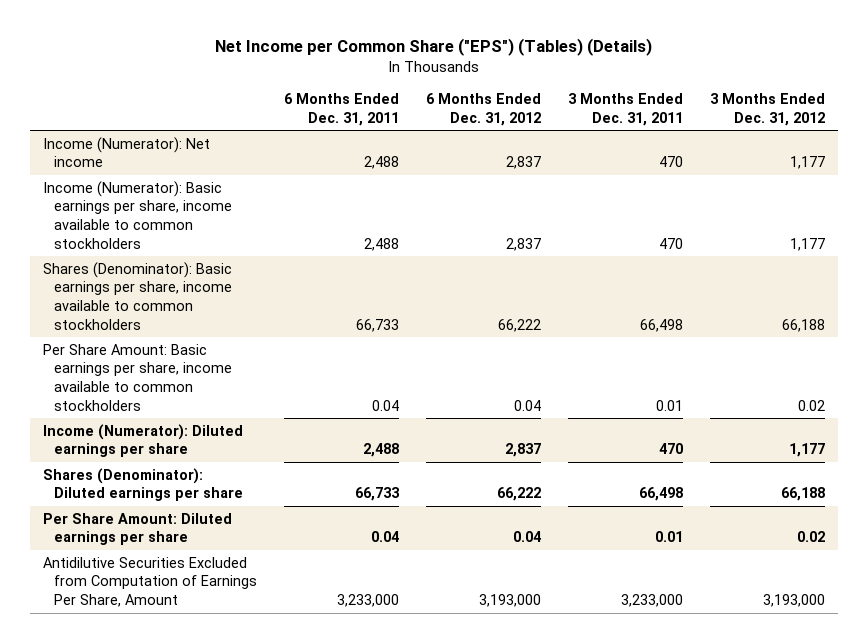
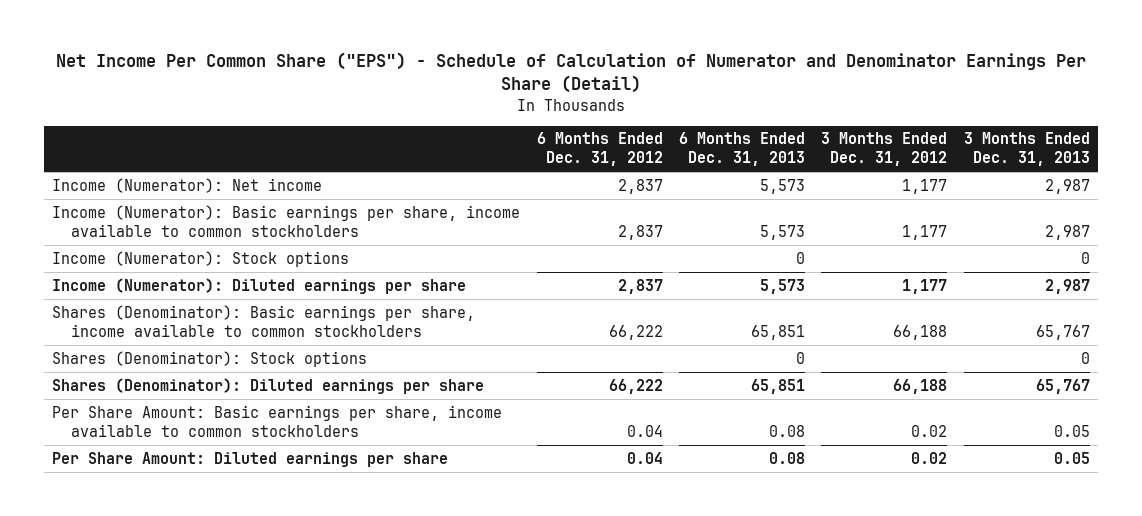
[214,38,652,57] Net Income per Common Share ("EPS") (Tables) (Details) -> [55,52,1086,94] Net Income Per Common Share ("EPS") - Schedule of Calculation of Numerator and Denominator Earnings Per Share (Detail)
[283,93,399,126] 6 Months Ended Dec. 31, 2011 -> none
[567,93,683,126] 3 Months Ended Dec. 31, 2011 -> none
none -> [678,132,805,167] 6 Months Ended Dec. 31, 2013
none -> [963,132,1090,167] 3 Months Ended Dec. 31, 2013
none -> [52,250,350,267] Income (Numerator): Stock options
[43,261,233,330] Shares (Denominator): Basic earnings per share, income available to common stockholders -> [52,304,476,337] Shares (Denominator): Basic earnings per share, income available to common stockholders
none -> [52,350,368,367] Shares (Denominator): Stock options
[43,343,232,411] Per Share Amount: Basic earnings per share, income available to common stockholders -> [52,404,503,437] Per Share Amount: Basic earnings per share, income available to common stockholders
[43,556,257,608] Antidilutive Securities Excluded from Computation of Earnings Per Share, Amount -> none

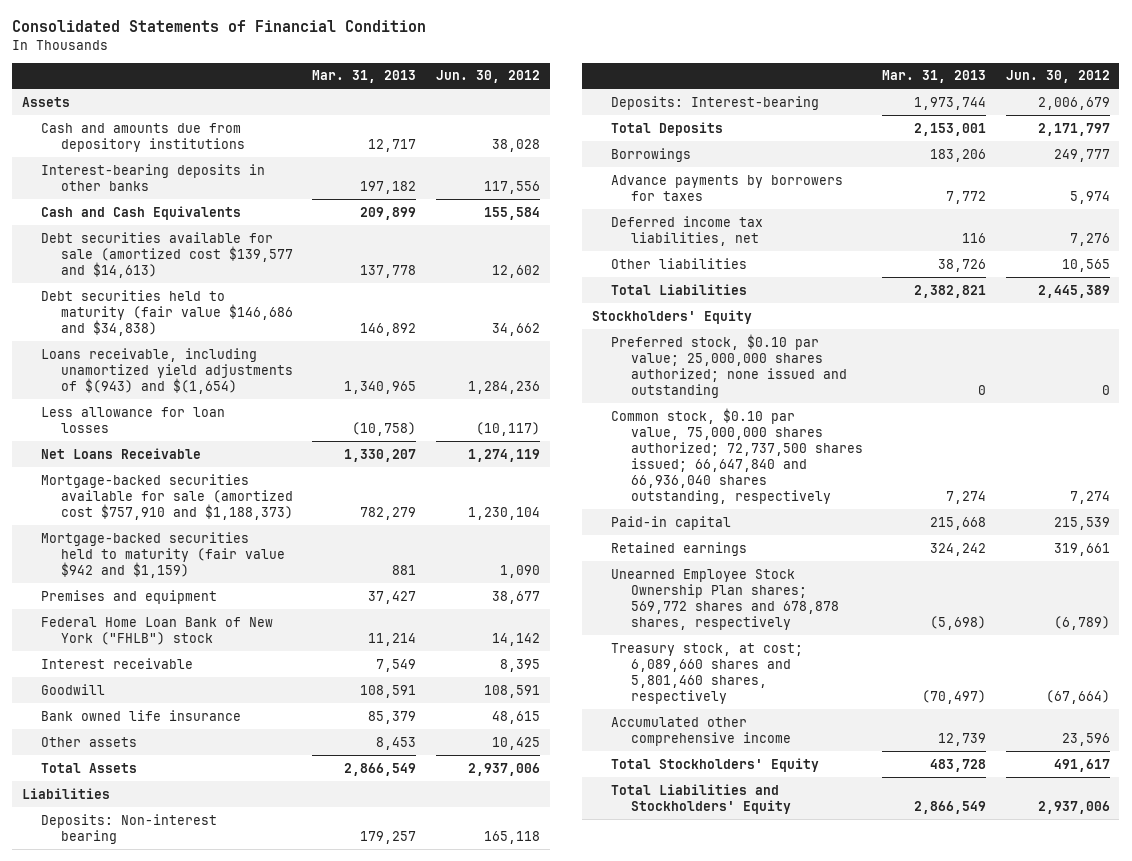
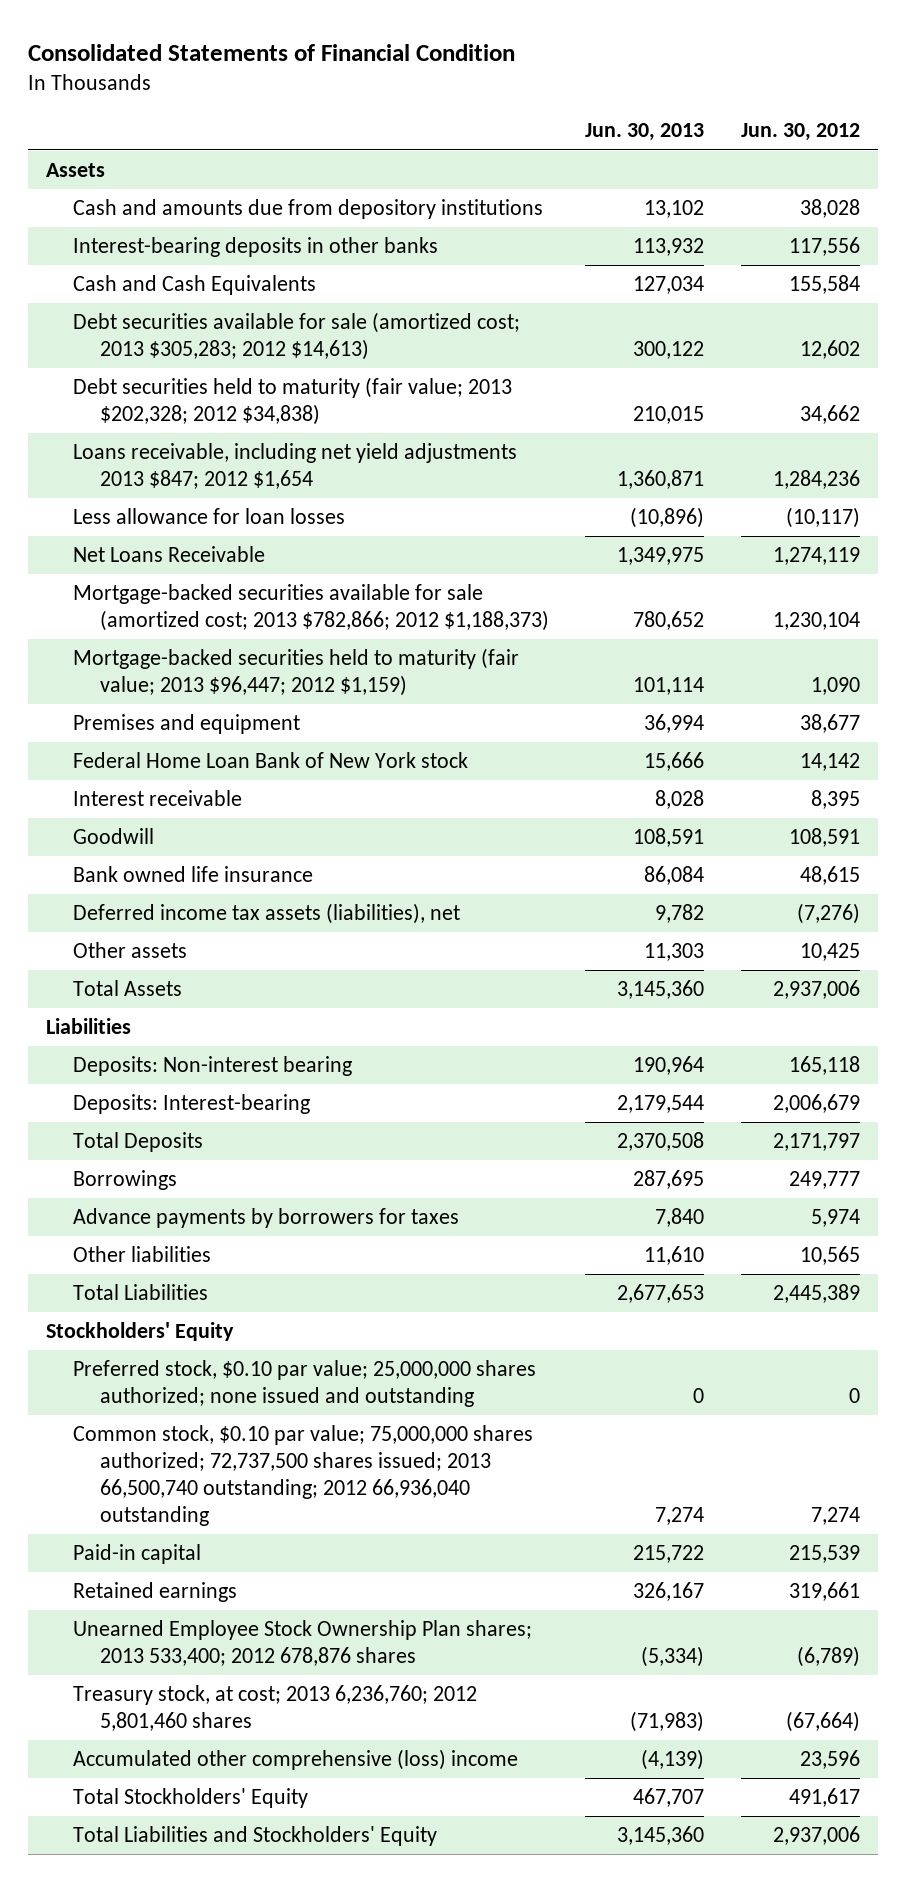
[312,70,417,84] Mar. 31, 2013 -> none
none -> [585,123,705,142] Jun. 30, 2013
[41,231,293,278] Debt securities available for sale (amortized cost $139,577 and $14,613) -> [72,312,520,361] Debt securities available for sale (amortized cost; 2013 $305,283; 2012 $14,613)
[41,289,293,336] Debt securities held to maturity (fair value $146,686 and $34,838) -> [72,377,512,426] Debt securities held to maturity (fair value; 2013 $202,328; 2012 $34,838)
[41,347,293,394] Loans receivable, including unamortized yield adjustments of $(943) and $(1,654) -> [72,443,517,490] Loans receivable, including net yield adjustments 2013 $847; 2012 $1,654
[41,473,293,520] Mortgage-backed securities available for sale (amortized cost $757,910 and $1,188,373) -> [72,584,550,632] Mortgage-backed securities available for sale (amortized cost; 2013 $782,866; 2012 $1,188,373)
[41,531,285,578] Mortgage-backed securities held to maturity (fair value $942 and $1,159) -> [72,648,519,697] Mortgage-backed securities held to maturity (fair value; 2013 $96,447; 2012 $1,159)
[41,616,274,645] Federal Home Loan Bank of New York ("FHLB") stock -> [72,752,468,769] Federal Home Loan Bank of New York stock
none -> [72,903,460,925] Deferred income tax assets (liabilities), net
[611,215,764,246] Deferred income tax liabilities, net -> none
[611,407,863,504] Common stock, $0.10 par value, 75,000,000 shares authorized; 72,737,500 shares issued; 66,647,840 and 66,936,040 shares outstanding, respectively -> [72,1425,533,1527] Common stock, $0.10 par value; 75,000,000 shares authorized; 72,737,500 shares issued; 2013 66,500,740 outstanding; 2012 66,936,040 outstanding
[611,568,839,630] Unearned Employee Stock Ownership Plan shares; 569,772 shares and 678,878 shares, respectively -> [72,1620,532,1667] Unearned Employee Stock Ownership Plan shares; 2013 533,400; 2012 678,876 shares
[611,642,804,704] Treasury stock, at cost; 6,089,660 shares and 5,801,460 shares, respectively -> [72,1685,477,1732] Treasury stock, at cost; 2013 6,236,760; 2012 5,801,460 shares
[611,716,791,746] Accumulated other comprehensive income -> [72,1749,518,1771] Accumulated other comprehensive (loss) income

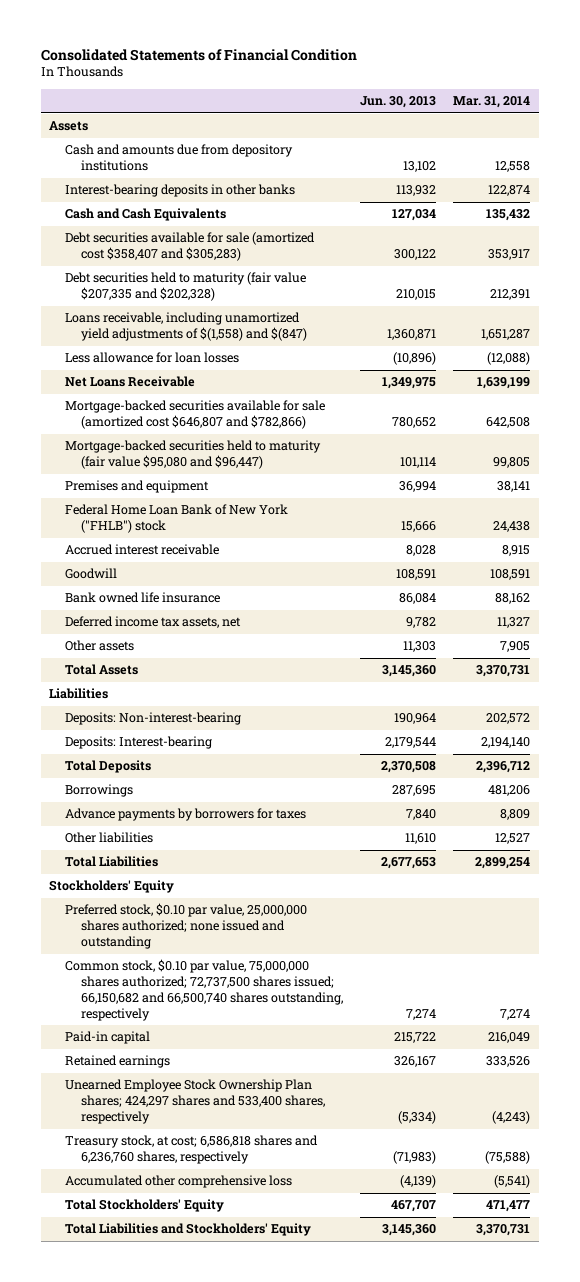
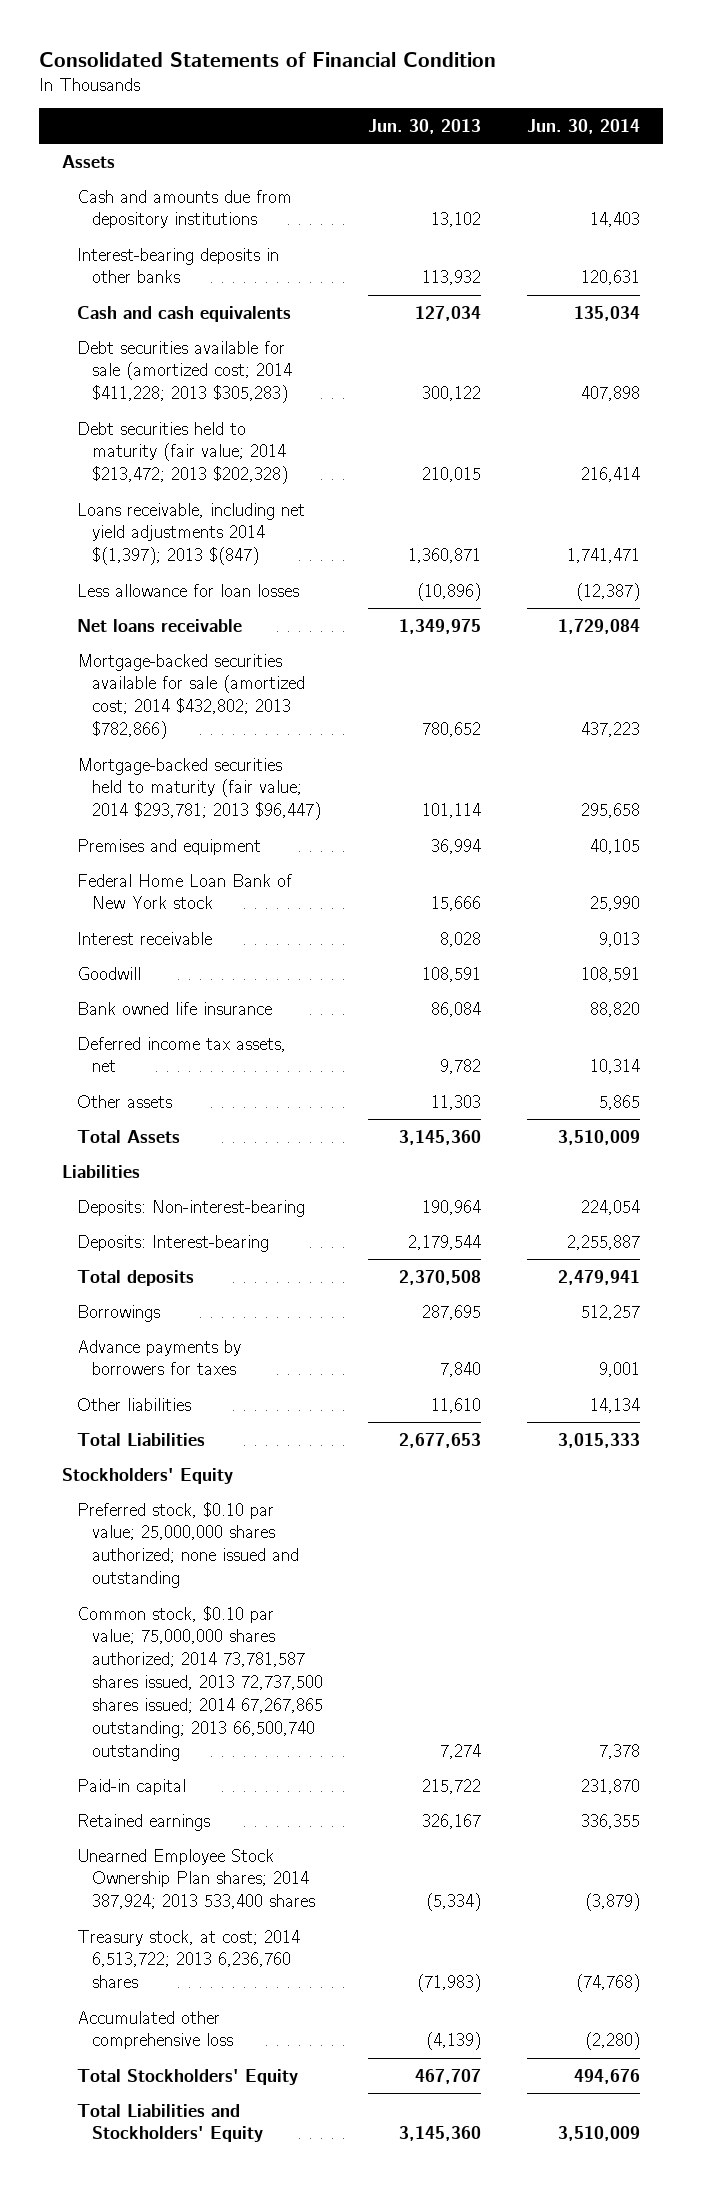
[453,96,531,109] Mar. 31, 2014 -> none
none -> [527,118,641,134] Jun. 30, 2014
[65,208,227,222] Cash and Cash Equivalents -> [76,305,291,322] Cash and cash equivalents
[65,232,316,262] Debt securities available for sale (amortized cost $358,407 and $305,283) -> [76,340,292,404] Debt securities available for sale (amortized cost; 2014 $411,228; 2013 $305,283)
[65,272,307,302] Debt securities held to maturity (fair value $207,335 and $202,328) -> [76,421,288,485] Debt securities held to maturity (fair value; 2014 $213,472; 2013 $202,328)
[65,312,308,342] Loans receivable, including unamortized yield adjustments of $(1,558) and $(847) -> [76,502,305,566] Loans receivable, including net yield adjustments 2014 $(1,397); 2013 $(847)
[65,376,196,388] Net Loans Receivable -> [76,618,242,632] Net loans receivable
[65,400,326,430] Mortgage-backed securities available for sale (amortized cost $646,807 and $782,866) -> [76,653,305,740] Mortgage-backed securities available for sale (amortized cost; 2014 $432,802; 2013 $782,866)
[65,440,322,470] Mortgage-backed securities held to maturity (fair value $95,080 and $96,447) -> [76,757,321,821] Mortgage-backed securities held to maturity (fair value; 2014 $293,781; 2013 $96,447)
[65,504,289,534] Federal Home Loan Bank of New York ("FHLB") stock -> [76,873,292,910] Federal Home Loan Bank of New York stock
[65,544,220,556] Accrued interest receivable -> [76,931,212,945] Interest receivable
[65,760,152,774] Total Deposits -> [76,1269,194,1286] Total deposits
[65,903,308,949] Preferred stock, $0.10 par value, 25,000,000 shares authorized; none issued and outstanding -> [76,1501,299,1589] Preferred stock, $0.10 par value; 25,000,000 shares authorized; none issued and outstanding
[65,959,344,1021] Common stock, $0.10 par value, 75,000,000 shares authorized; 72,737,500 shares issued; 66,150,682 and 66,500,740 shares outstanding, respectively -> [76,1605,323,1762] Common stock, $0.10 par value; 75,000,000 shares authorized; 2014 73,781,587 shares issued, 2013 72,737,500 shares issued; 2014 67,267,865 outstanding; 2013 66,500,740 outstanding
[65,1079,326,1124] Unearned Employee Stock Ownership Plan shares; 424,297 shares and 533,400 shares, respectively -> [76,1848,315,1910] Unearned Employee Stock Ownership Plan shares; 2014 387,924; 2013 533,400 shares
[65,1135,319,1165] Treasury stock, at cost; 6,586,818 shares and 6,236,760 shares, respectively -> [76,1929,300,1989] Treasury stock, at cost; 2014 6,513,722; 2013 6,236,760 shares

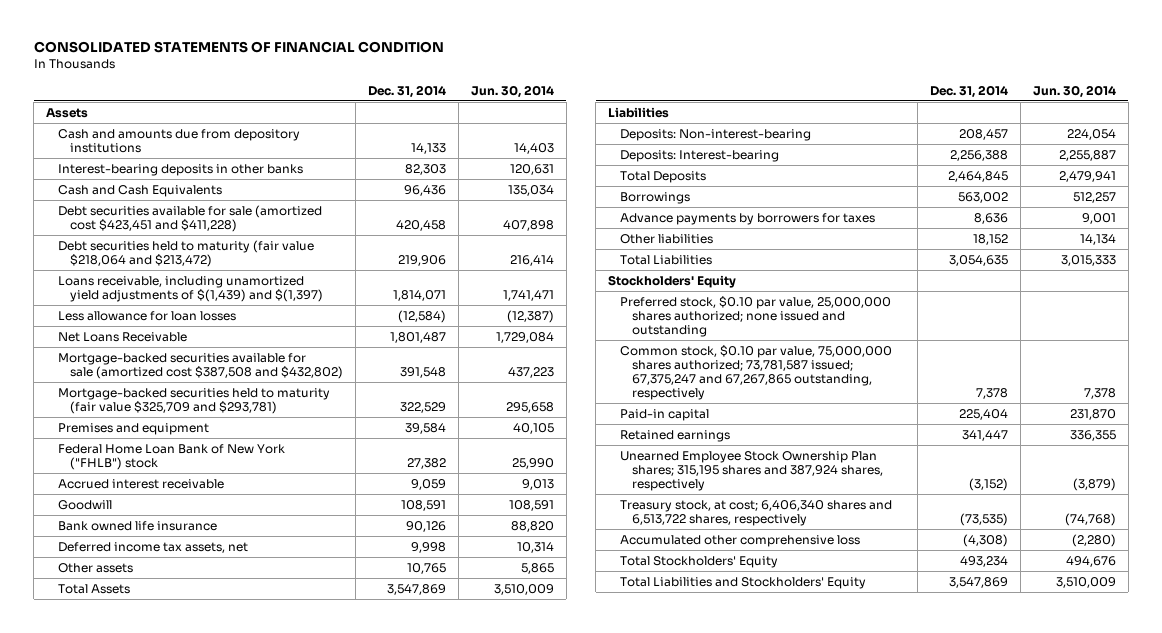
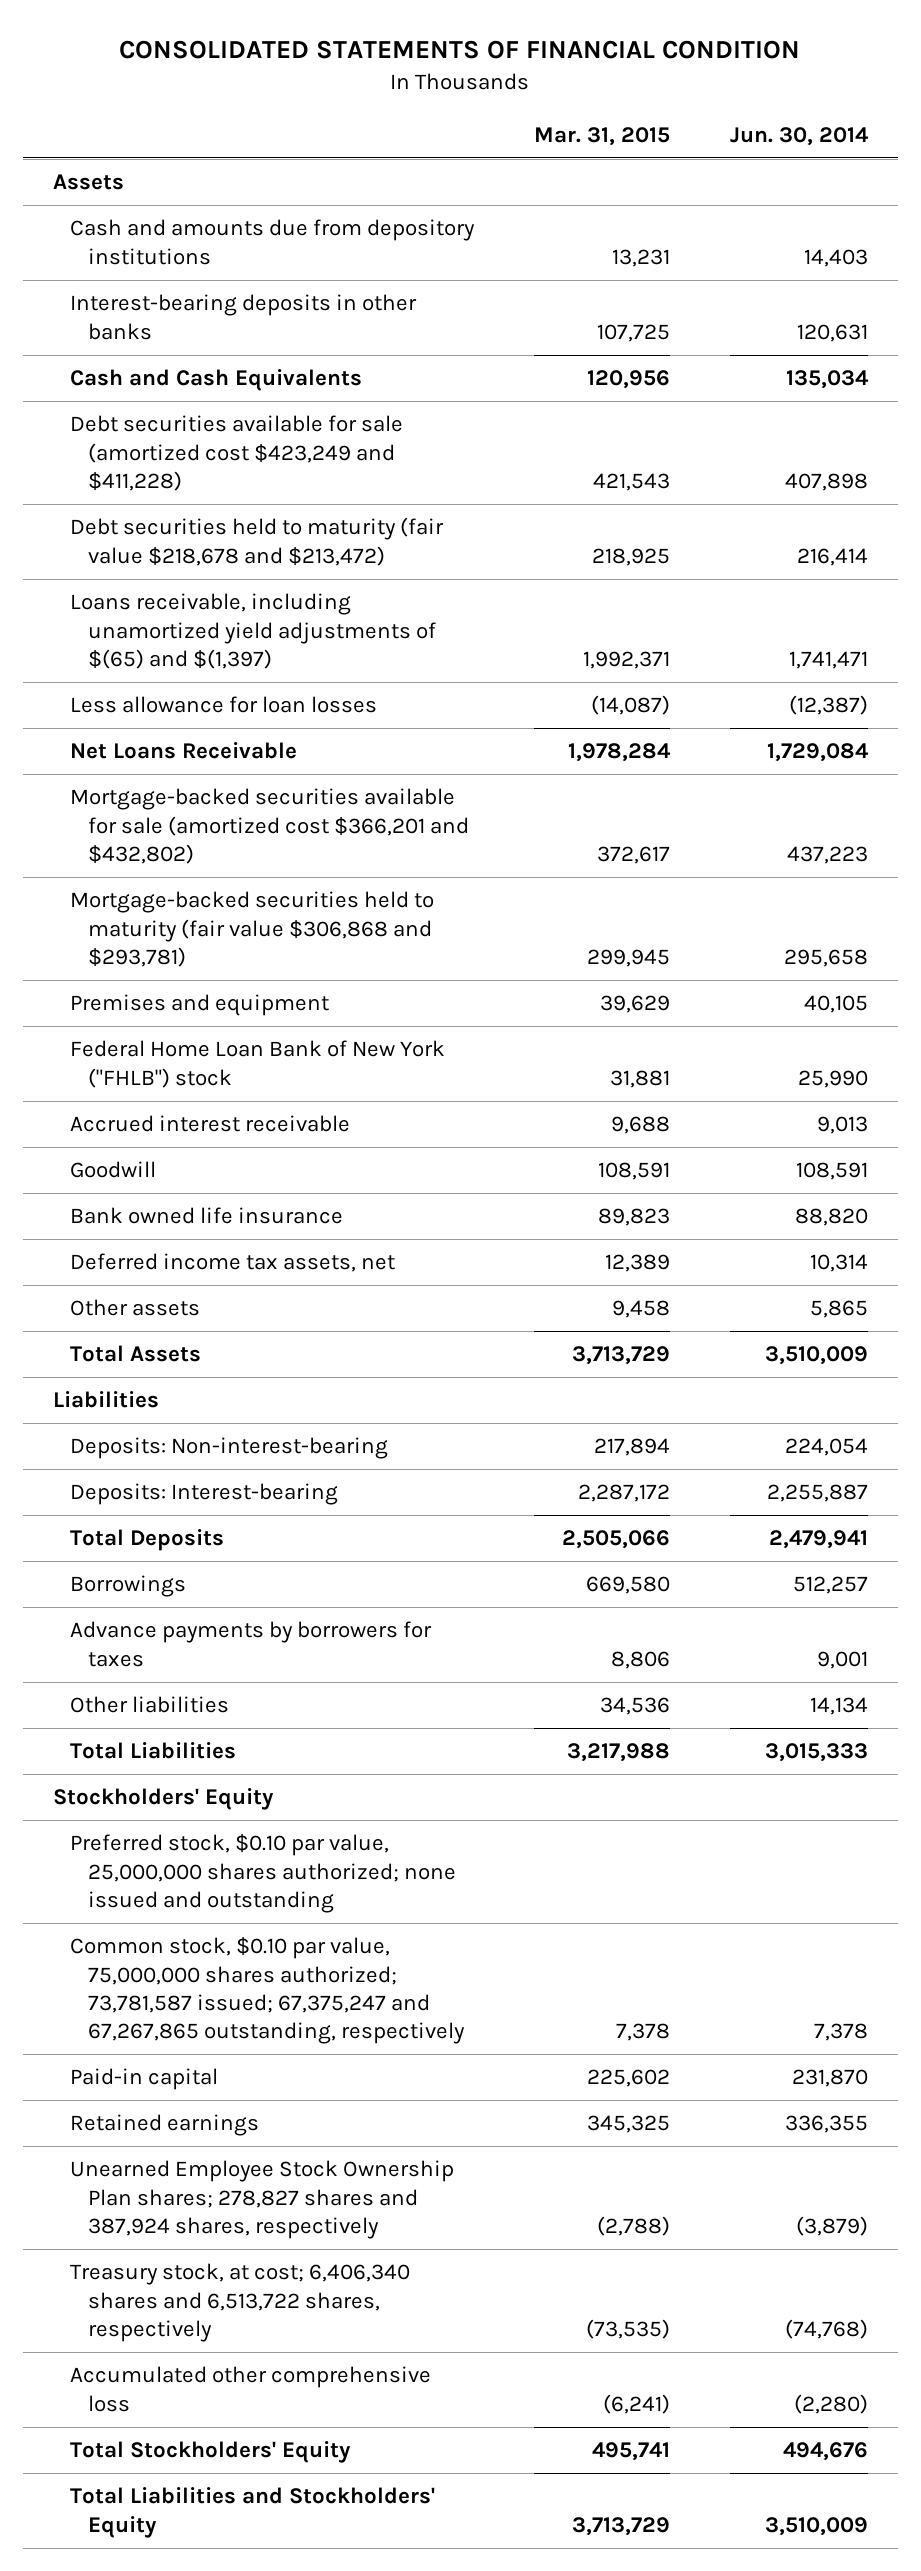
[368,84,447,98] Dec. 31, 2014 -> none
none -> [534,126,671,146] Mar. 31, 2015
[58,204,323,232] Debt securities available for sale (amortized cost $423,451 and $411,228) -> [70,415,404,492] Debt securities available for sale (amortized cost $423,249 and $411,228)
[58,239,315,267] Debt securities held to maturity (fair value $218,064 and $213,472) -> [70,517,445,566] Debt securities held to maturity (fair value $218,678 and $213,472)
[58,275,324,302] Loans receivable, including unamortized yield adjustments of $(1,439) and $(1,397) -> [70,593,436,670] Loans receivable, including unamortized yield adjustments of $(65) and $(1,397)
[58,352,344,379] Mortgage-backed securities available for sale (amortized cost $387,508 and $432,802) -> [70,788,469,865] Mortgage-backed securities available for sale (amortized cost $366,201 and $432,802)
[58,387,331,414] Mortgage-backed securities held to maturity (fair value $325,709 and $293,781) -> [70,891,435,968] Mortgage-backed securities held to maturity (fair value $306,868 and $293,781)
[620,450,884,492] Unearned Employee Stock Ownership Plan shares; 315,195 shares and 387,924 shares, respectively -> [70,2160,455,2240] Unearned Employee Stock Ownership Plan shares; 278,827 shares and 387,924 shares, respectively

